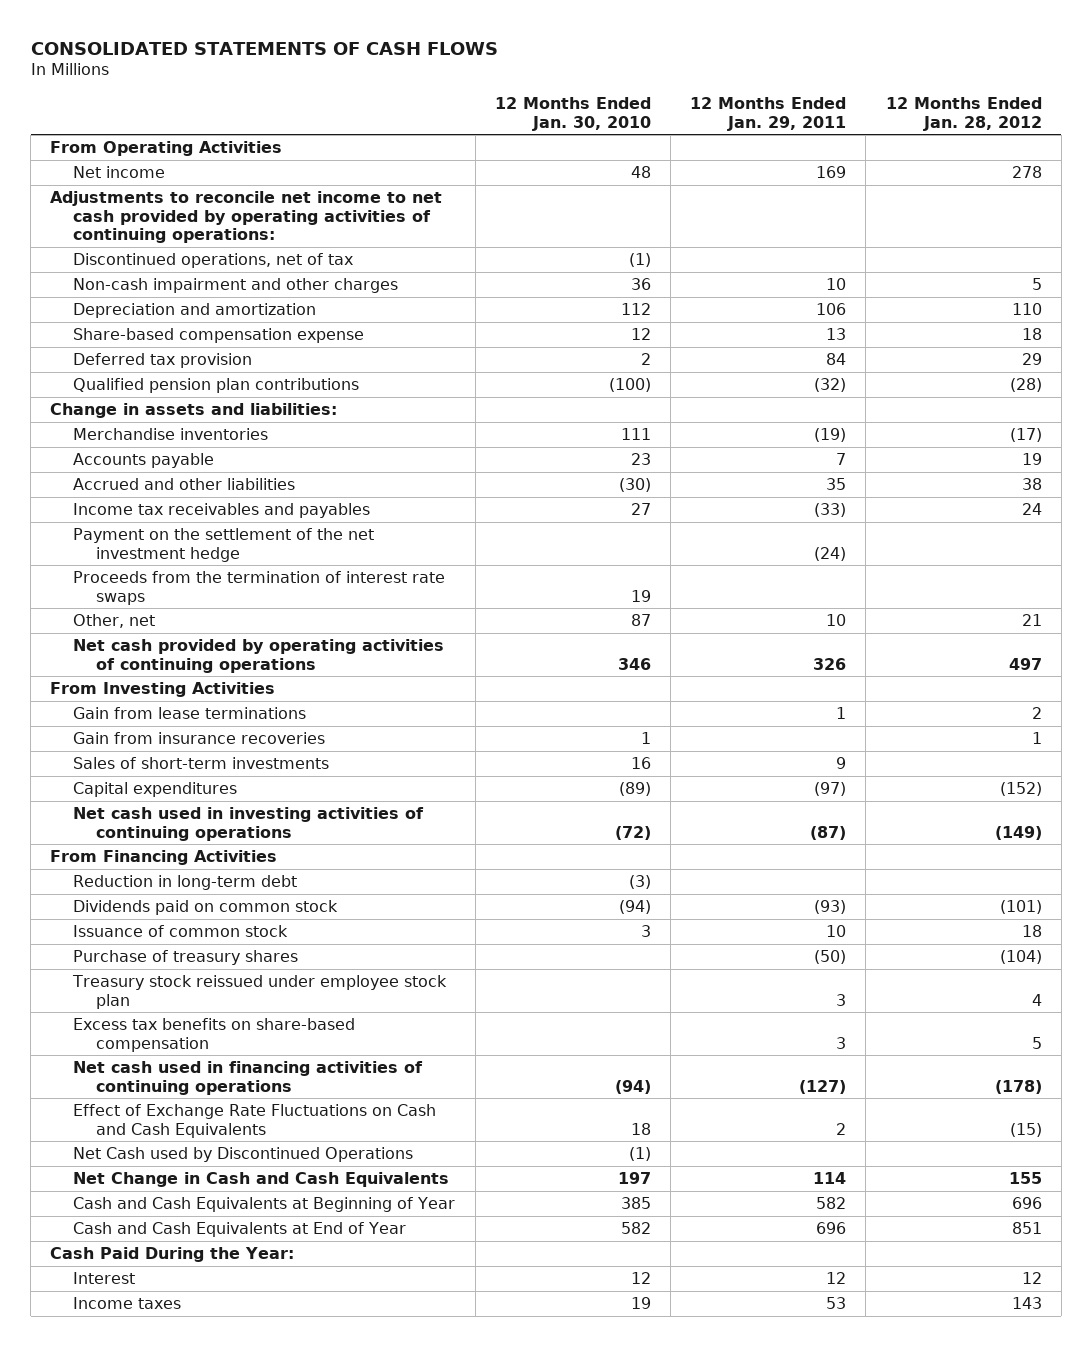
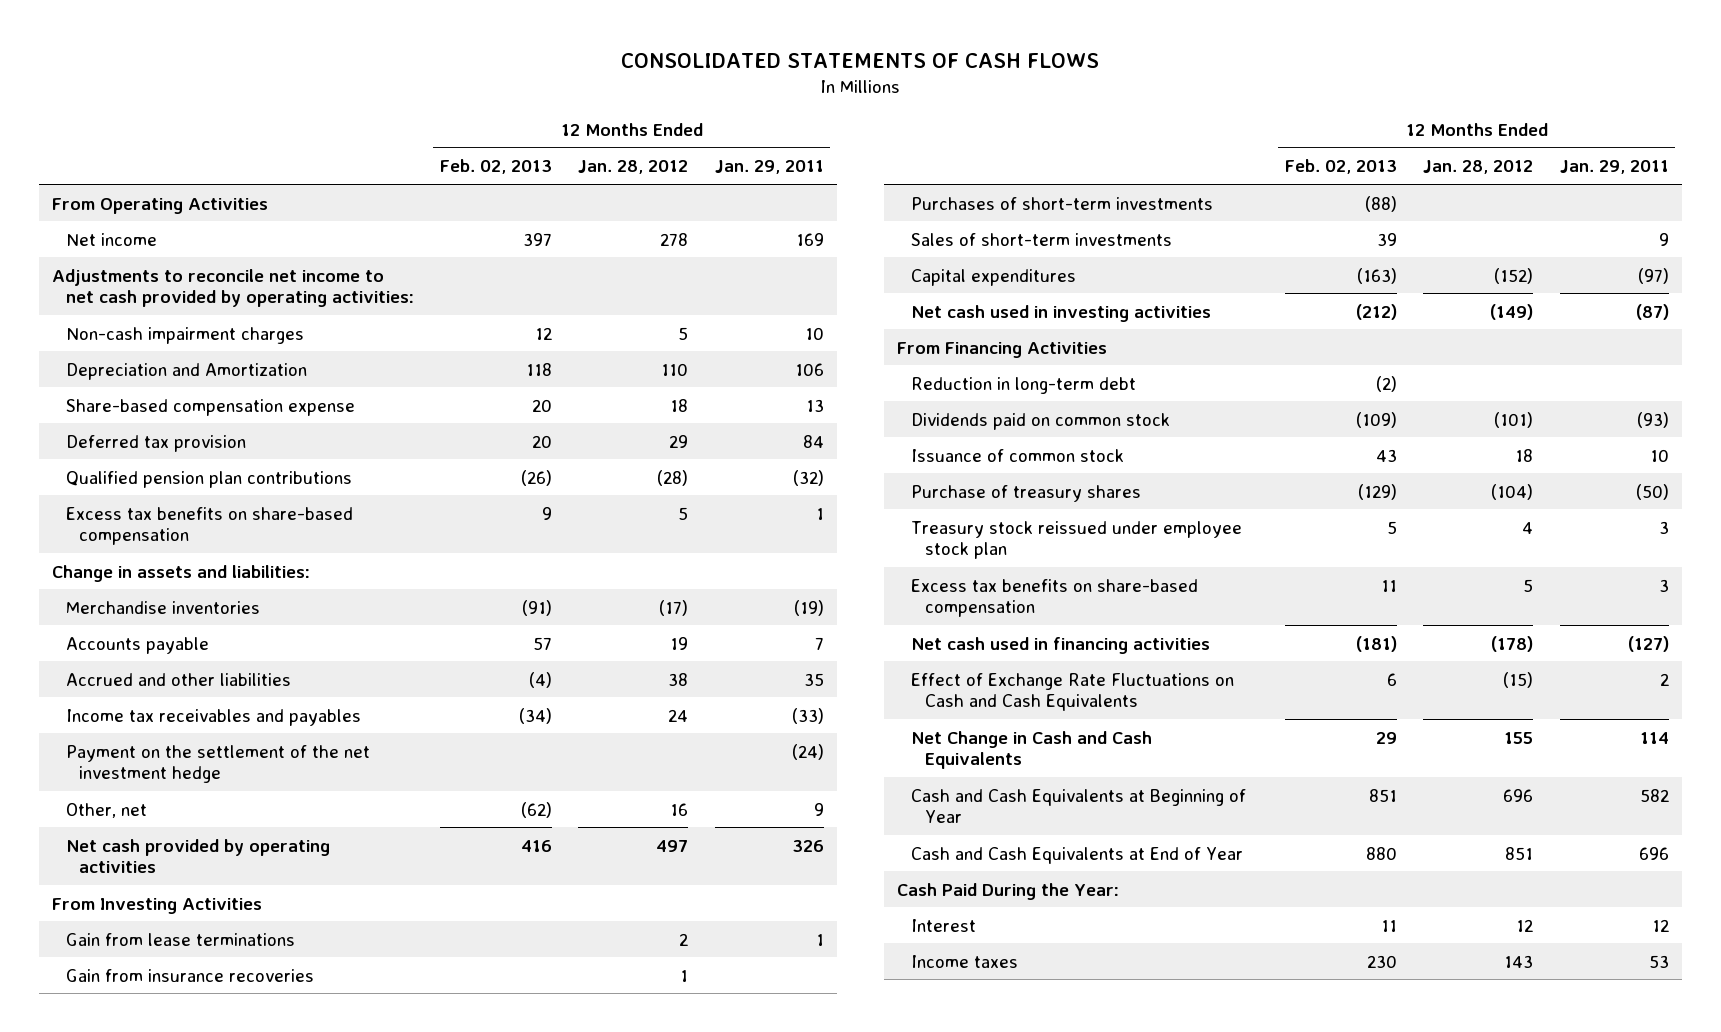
[494,96,651,131] 12 Months Ended Jan. 30, 2010 -> none
none -> [439,159,552,175] Feb. 02, 2013
[73,252,354,268] Discontinued operations, net of tax -> none
[50,190,443,244] Adjustments to reconcile net income to net cash provided by operating activities of continuing operations: -> [51,268,414,308] Adjustments to reconcile net income to net cash provided by operating activities:
[73,277,399,293] Non-cash impairment and other charges -> [65,326,304,344] Non-cash impairment charges
[73,302,317,318] Depreciation and amortization -> [65,362,307,380] Depreciation and Amortization
none -> [65,506,353,546] Excess tax benefits on share-based compensation
[73,570,446,605] Proceeds from the termination of interest rate swaps -> none
[826,613,847,626] 10 -> [813,802,824,816] 9
[1021,613,1042,626] 21 -> [670,802,689,816] 16
[73,638,445,673] Net cash provided by operating activities of continuing operations -> [65,838,330,874] Net cash provided by operating activities
none -> [910,196,1213,210] Purchases of short-term investments
[73,806,425,841] Net cash used in investing activities of continuing operations -> [910,304,1211,322] Net cash used in investing activities
[73,1060,424,1095] Net cash used in financing activities of continuing operations -> [910,636,1210,654] Net cash used in financing activities
[73,1146,414,1162] Net Cash used by Discontinued Operations -> none

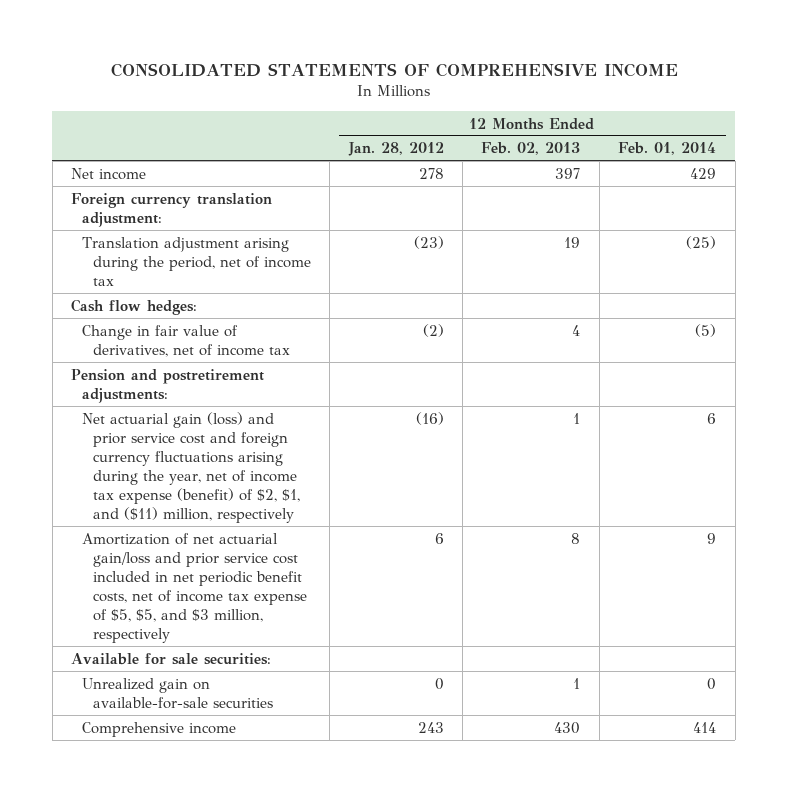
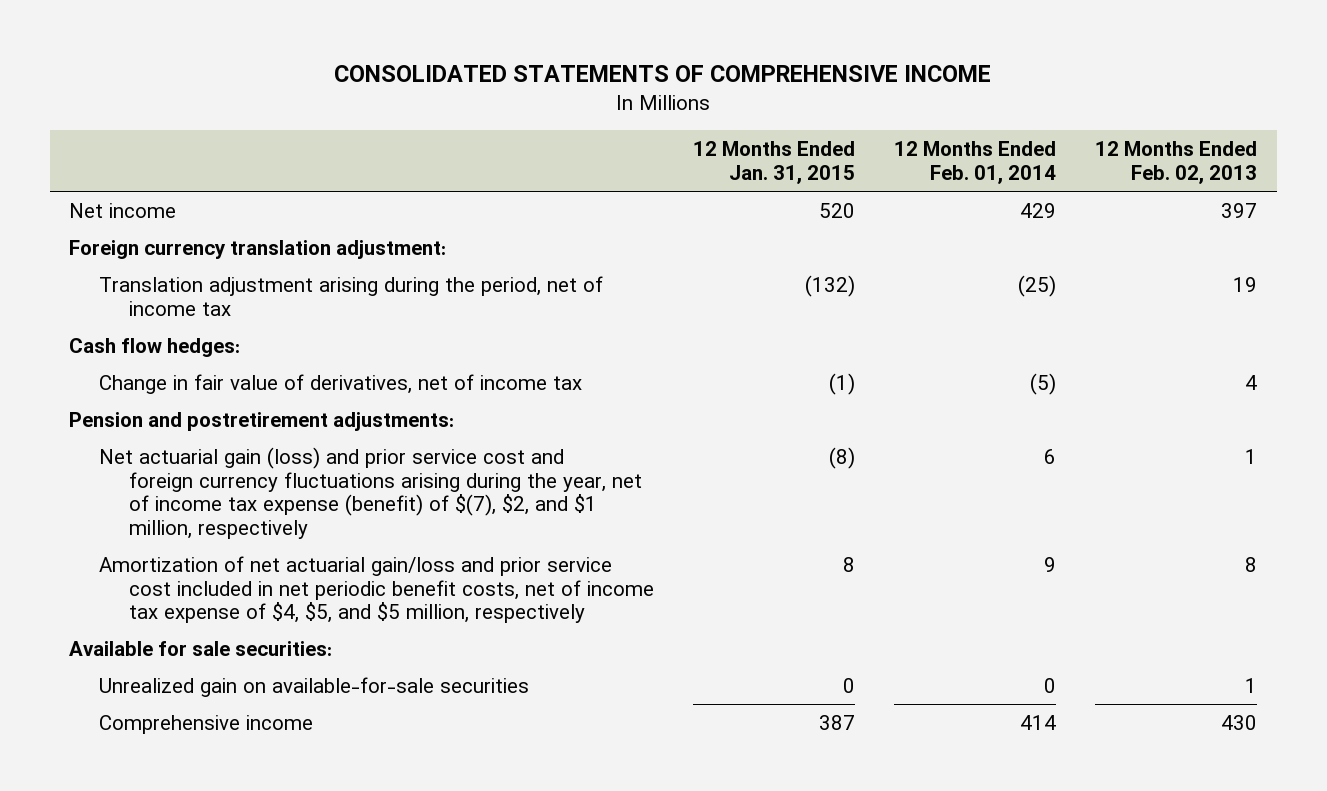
[347,142,444,157] Jan. 28, 2012 -> none
none -> [693,141,856,184] 12 Months Ended Jan. 31, 2015
[81,411,300,523] Net actuarial gain (loss) and prior service cost and foreign currency fluctuations arising during the year, net of income tax expense (benefit) of $2, $1, and ($11) million, respectively -> [99,446,643,540] Net actuarial gain (loss) and prior service cost and foreign currency fluctuations arising during the year, net of income tax expense (benefit) of $(7), $2, and $1 million, respectively
[81,532,307,643] Amortization of net actuarial gain/loss and prior service cost included in net periodic benefit costs, net of income tax expense of $5, $5, and $3 million, respectively -> [99,555,655,624] Amortization of net actuarial gain/loss and prior service cost included in net periodic benefit costs, net of income tax expense of $4, $5, and $5 million, respectively

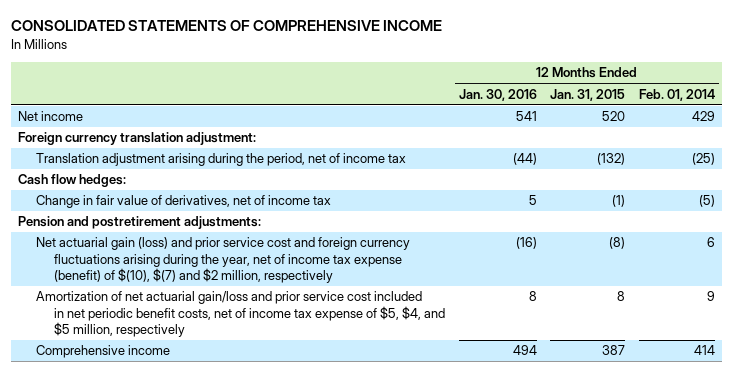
[1095,141,1258,184] 12 Months Ended Feb. 02, 2013 -> none
none -> [458,88,537,101] Jan. 30, 2016
[69,640,333,656] Available for sale securities: -> none
[99,676,530,697] Unrealized gain on available-for-sale securities -> none
[99,446,643,540] Net actuarial gain (loss) and prior service cost and foreign currency fluctuations arising during the year, net of income tax expense (benefit) of $(7), $2, and $1 million, respectively -> [35,237,410,283] Net actuarial gain (loss) and prior service cost and foreign currency fluctuations arising during the year, net of income tax expense (benefit) of $(10), $(7) and $2 million, respectively
[99,555,655,624] Amortization of net actuarial gain/loss and prior service cost included in net periodic benefit costs, net of income tax expense of $4, $5, and $5 million, respectively -> [35,291,445,337] Amortization of net actuarial gain/loss and prior service cost included in net periodic benefit costs, net of income tax expense of $5, $4, and $5 million, respectively

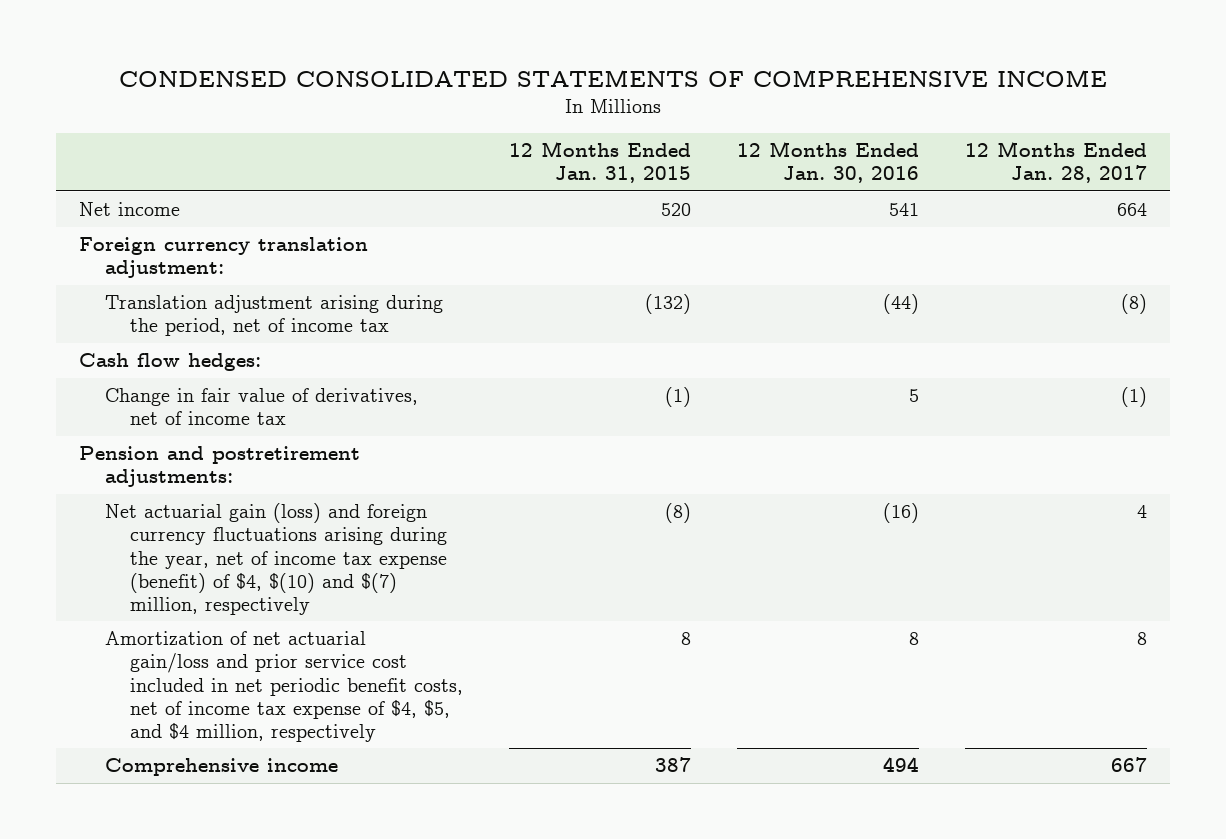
[11,20,443,32] CONSOLIDATED STATEMENTS OF COMPREHENSIVE INCOME -> [119,69,1108,87] CONDENSED CONSOLIDATED STATEMENTS OF COMPREHENSIVE INCOME
[639,88,716,101] Feb. 01, 2014 -> none
none -> [965,141,1148,184] 12 Months Ended Jan. 28, 2017
[35,237,410,283] Net actuarial gain (loss) and prior service cost and foreign currency fluctuations arising during the year, net of income tax expense (benefit) of $(10), $(7) and $2 million, respectively -> [104,503,448,615] Net actuarial gain (loss) and foreign currency fluctuations arising during the year, net of income tax expense (benefit) of $4, $(10) and $(7) million, respectively
[35,291,445,337] Amortization of net actuarial gain/loss and prior service cost included in net periodic benefit costs, net of income tax expense of $5, $4, and $5 million, respectively -> [104,631,464,742] Amortization of net actuarial gain/loss and prior service cost included in net periodic benefit costs, net of income tax expense of $4, $5, and $4 million, respectively

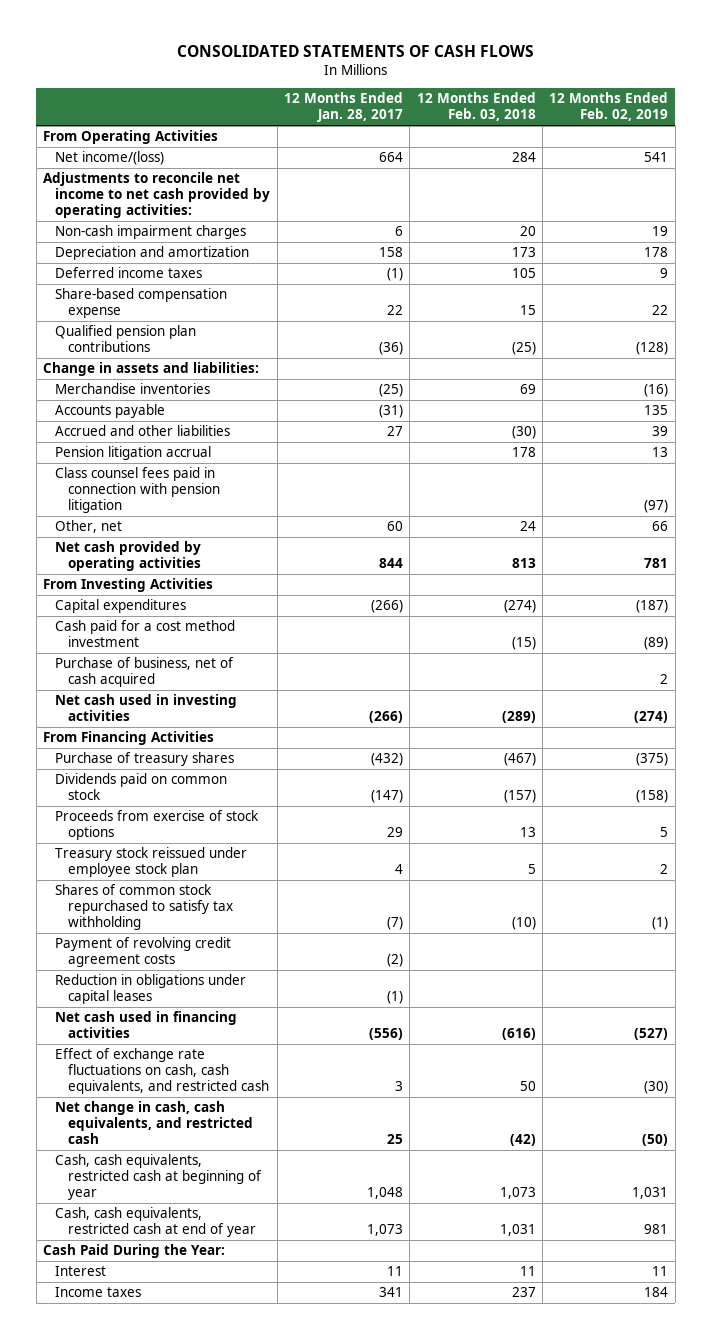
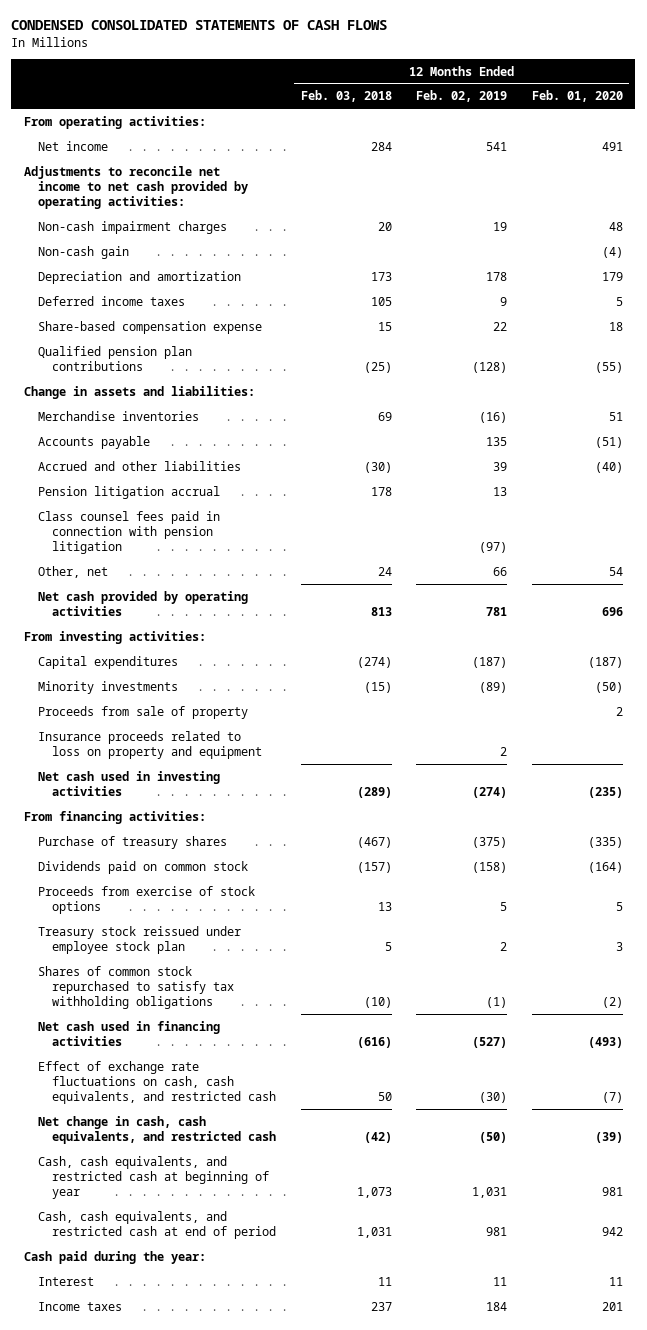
[176,44,534,57] CONSOLIDATED STATEMENTS OF CASH FLOWS -> [11,20,388,31] CONDENSED CONSOLIDATED STATEMENTS OF CASH FLOWS
[284,92,404,123] 12 Months Ended Jan. 28, 2017 -> none
none -> [531,90,623,103] Feb. 01, 2020
[43,130,219,145] From Operating Activities -> [23,115,206,129] From operating activities:
[55,151,165,166] Net income/(loss) -> [37,140,108,151] Net income
none -> [37,245,129,259] Non-cash gain
[43,578,214,593] From Investing Activities -> [23,630,206,644] From investing activities:
[55,657,235,688] Purchase of business, net of cash acquired -> none
[55,620,236,648] Cash paid for a cost method investment -> [37,680,178,694] Minority investments
none -> [37,705,248,719] Proceeds from sale of property
none -> [37,730,262,759] Insurance proceeds related to loss on property and equipment
[43,731,215,746] From Financing Activities -> [23,810,206,824] From financing activities:
[55,937,232,968] Payment of revolving credit agreement costs -> none
[55,974,247,1005] Reduction in obligations under capital leases -> none
[55,884,233,931] Shares of common stock repurchased to satisfy tax withholding -> [37,965,234,1009] Shares of common stock repurchased to satisfy tax withholding obligations
[55,1154,262,1201] Cash, cash equivalents, restricted cash at beginning of year -> [37,1155,269,1199] Cash, cash equivalents, and restricted cash at beginning of year
[55,1207,256,1238] Cash, cash equivalents, restricted cash at end of year -> [37,1210,276,1239] Cash, cash equivalents, and restricted cash at end of period
[43,1244,226,1259] Cash Paid During the Year: -> [23,1250,206,1264] Cash paid during the year:

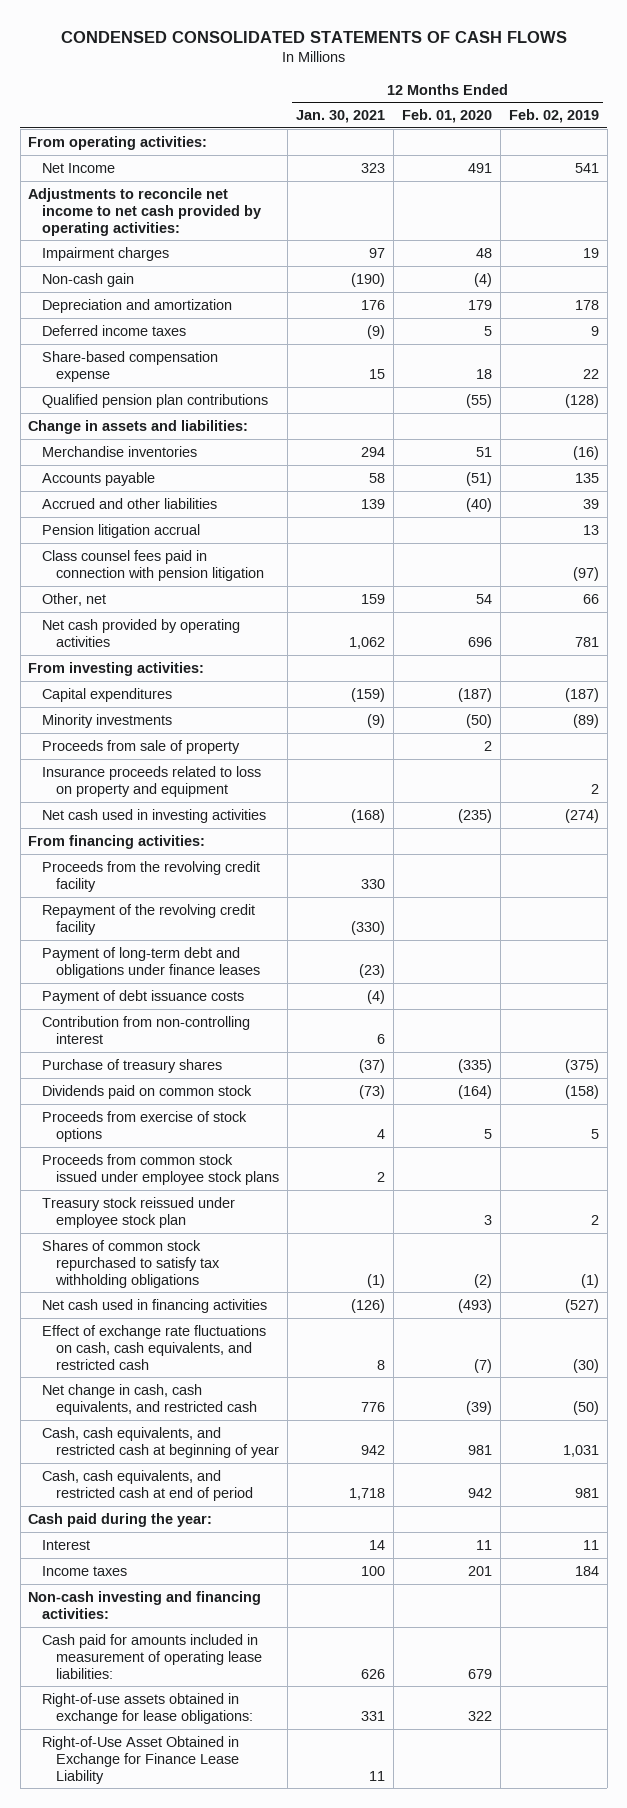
[300,90,392,103] Feb. 03, 2018 -> none
none -> [296,110,386,124] Jan. 30, 2021
[37,140,108,151] Net income -> [42,162,116,173] Net Income
[37,220,227,234] Non-cash impairment charges -> [42,246,170,261] Impairment charges
none -> [42,860,261,892] Proceeds from the revolving credit facility
none -> [42,903,256,935] Repayment of the revolving credit facility
none -> [42,946,261,978] Payment of long-term debt and obligations under finance leases
none -> [42,989,245,1004] Payment of debt issuance costs
none -> [42,1015,251,1044] Contribution from non-controlling interest
none -> [42,1153,280,1185] Proceeds from common stock issued under employee stock plans
none -> [28,1590,262,1619] Non-cash investing and financing activities:
none -> [42,1633,263,1679] Cash paid for amounts included in measurement of operating lease liabilities:
none -> [42,1692,254,1724] Right-of-use assets obtained in exchange for lease obligations:
none -> [42,1735,240,1784] Right-of-Use Asset Obtained in Exchange for Finance Lease Liability

